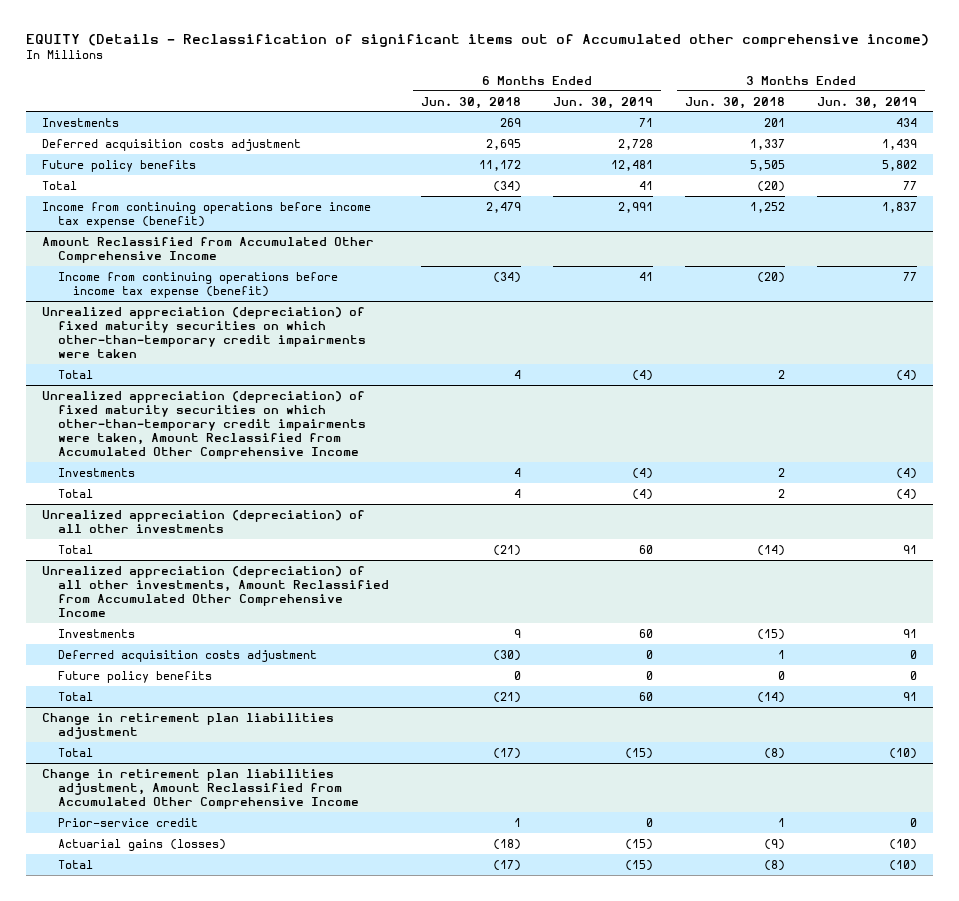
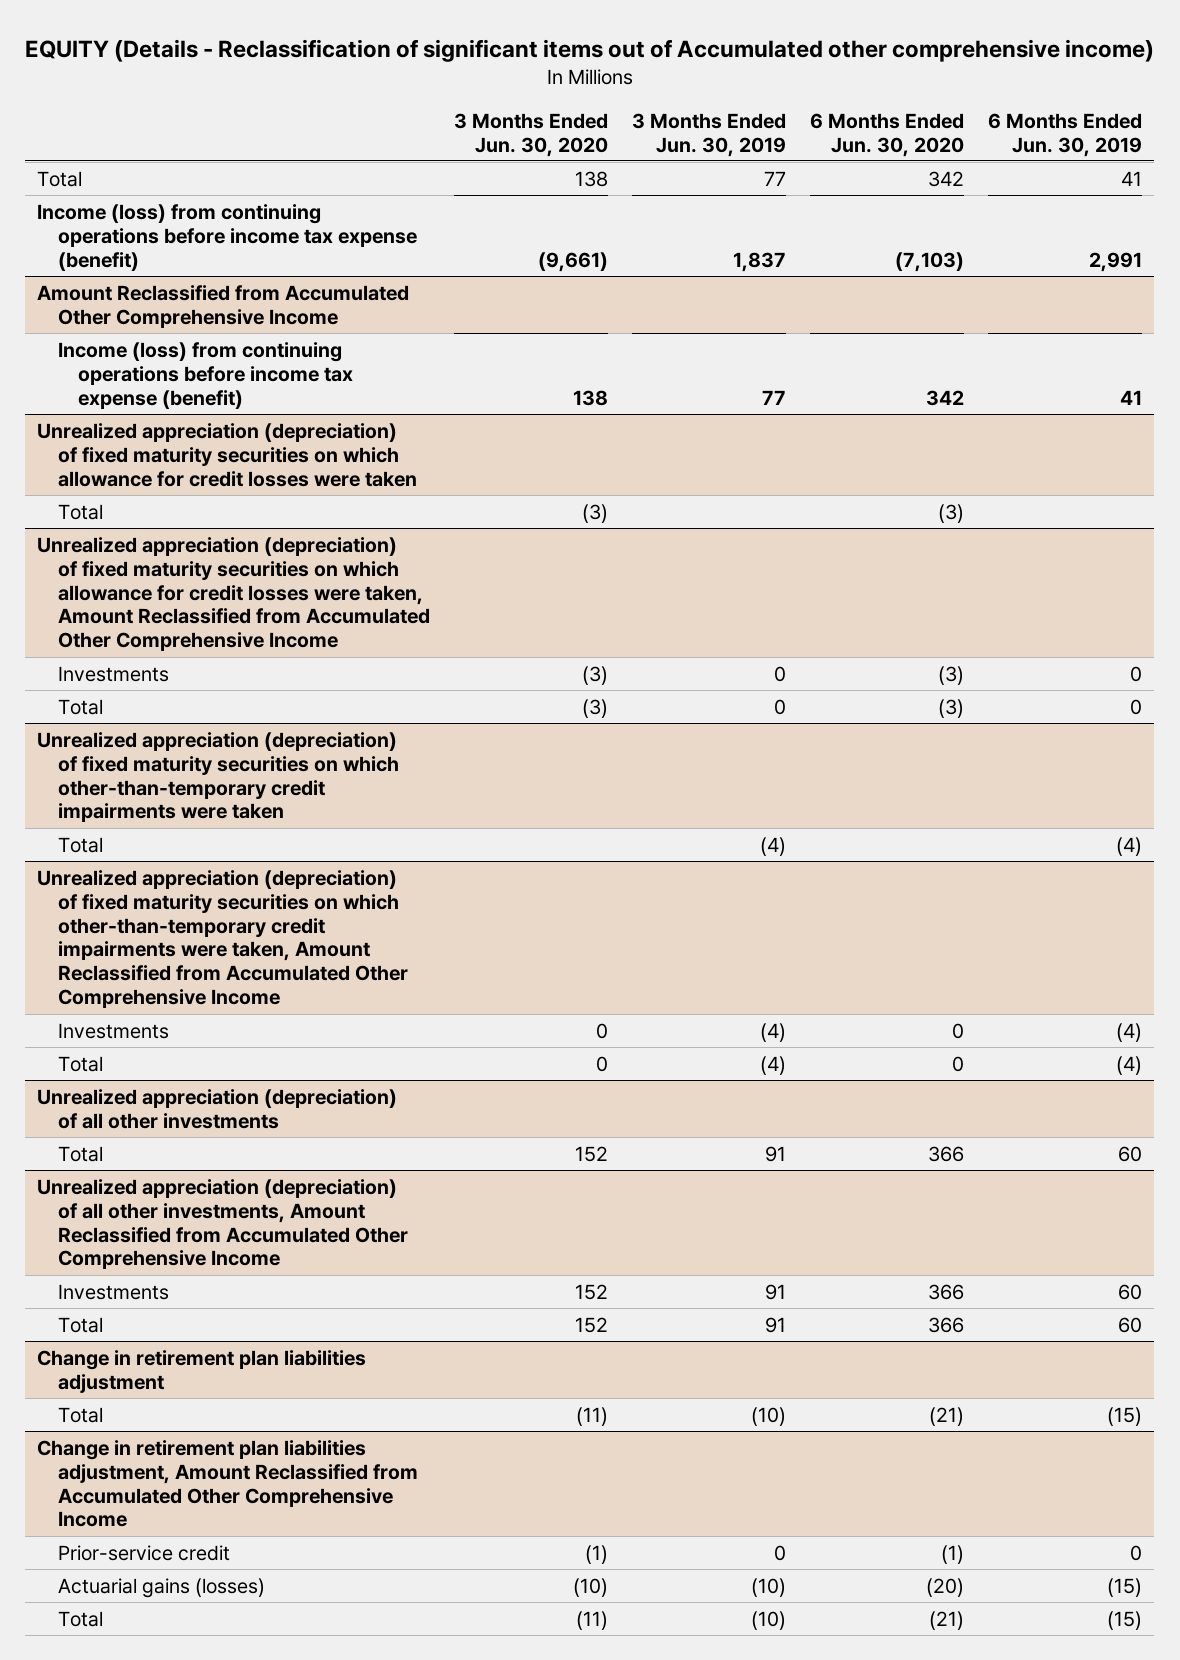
[420,96,521,109] Jun. 30, 2018 -> none
[684,96,785,109] Jun. 30, 2018 -> none
none -> [453,112,608,157] 3 Months Ended Jun. 30, 2020
none -> [810,112,965,157] 6 Months Ended Jun. 30, 2020
[42,117,120,127] Investments -> none
[42,138,302,151] Deferred acquisition costs adjustment -> none
[42,159,197,172] Future policy benefits -> none
[42,201,372,228] Income from continuing operations before income tax expense (benefit) -> [37,203,417,271] Income (loss) from continuing operations before income tax expense (benefit)
[57,271,338,298] Income from continuing operations before income tax expense (benefit) -> [57,341,353,409] Income (loss) from continuing operations before income tax expense (benefit)
none -> [37,422,417,487] Unrealized appreciation (depreciation) of fixed maturity securities on which allowance for credit losses were taken
none -> [57,503,103,520] Total
none -> [37,536,430,652] Unrealized appreciation (depreciation) of fixed maturity securities on which allowance for credit losses were taken, Amount Reclassified from Accumulated Other Comprehensive Income
none -> [57,665,169,682] Investments
none -> [57,698,103,715] Total
[57,649,317,662] Deferred acquisition costs adjustment -> none
[57,670,212,683] Future policy benefits -> none

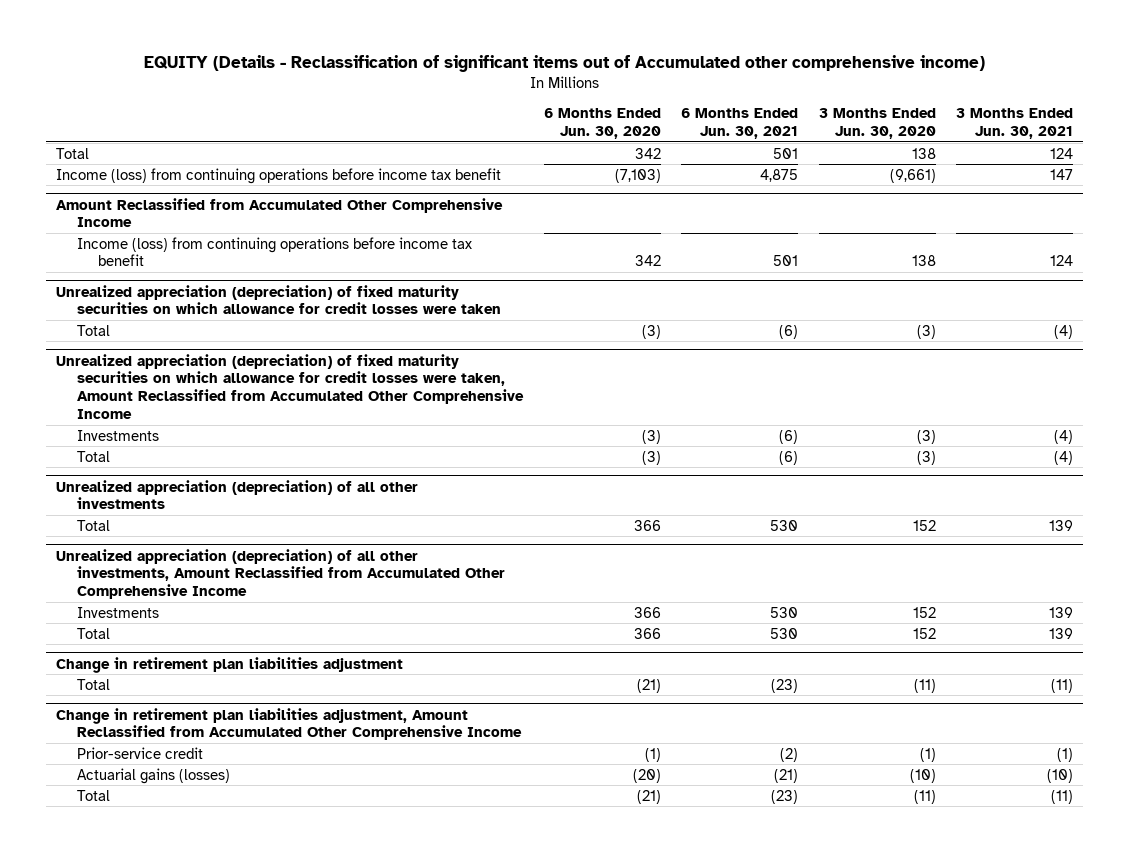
[631,112,786,157] 3 Months Ended Jun. 30, 2019 -> none
[988,112,1143,157] 6 Months Ended Jun. 30, 2019 -> none
none -> [681,108,799,139] 6 Months Ended Jun. 30, 2021
none -> [956,108,1074,139] 3 Months Ended Jun. 30, 2021
[37,203,417,271] Income (loss) from continuing operations before income tax expense (benefit) -> [56,167,502,184] Income (loss) from continuing operations before income tax benefit
[57,341,353,409] Income (loss) from continuing operations before income tax expense (benefit) -> [77,236,473,267] Income (loss) from continuing operations before income tax benefit
[37,731,399,823] Unrealized appreciation (depreciation) of fixed maturity securities on which other-than-temporary credit impairments were taken -> none
[57,836,103,853] Total -> none
[37,869,408,1009] Unrealized appreciation (depreciation) of fixed maturity securities on which other-than-temporary credit impairments were taken, Amount Reclassified from Accumulated Other Comprehensive Income -> none
[57,1022,169,1039] Investments -> none
[57,1055,103,1072] Total -> none

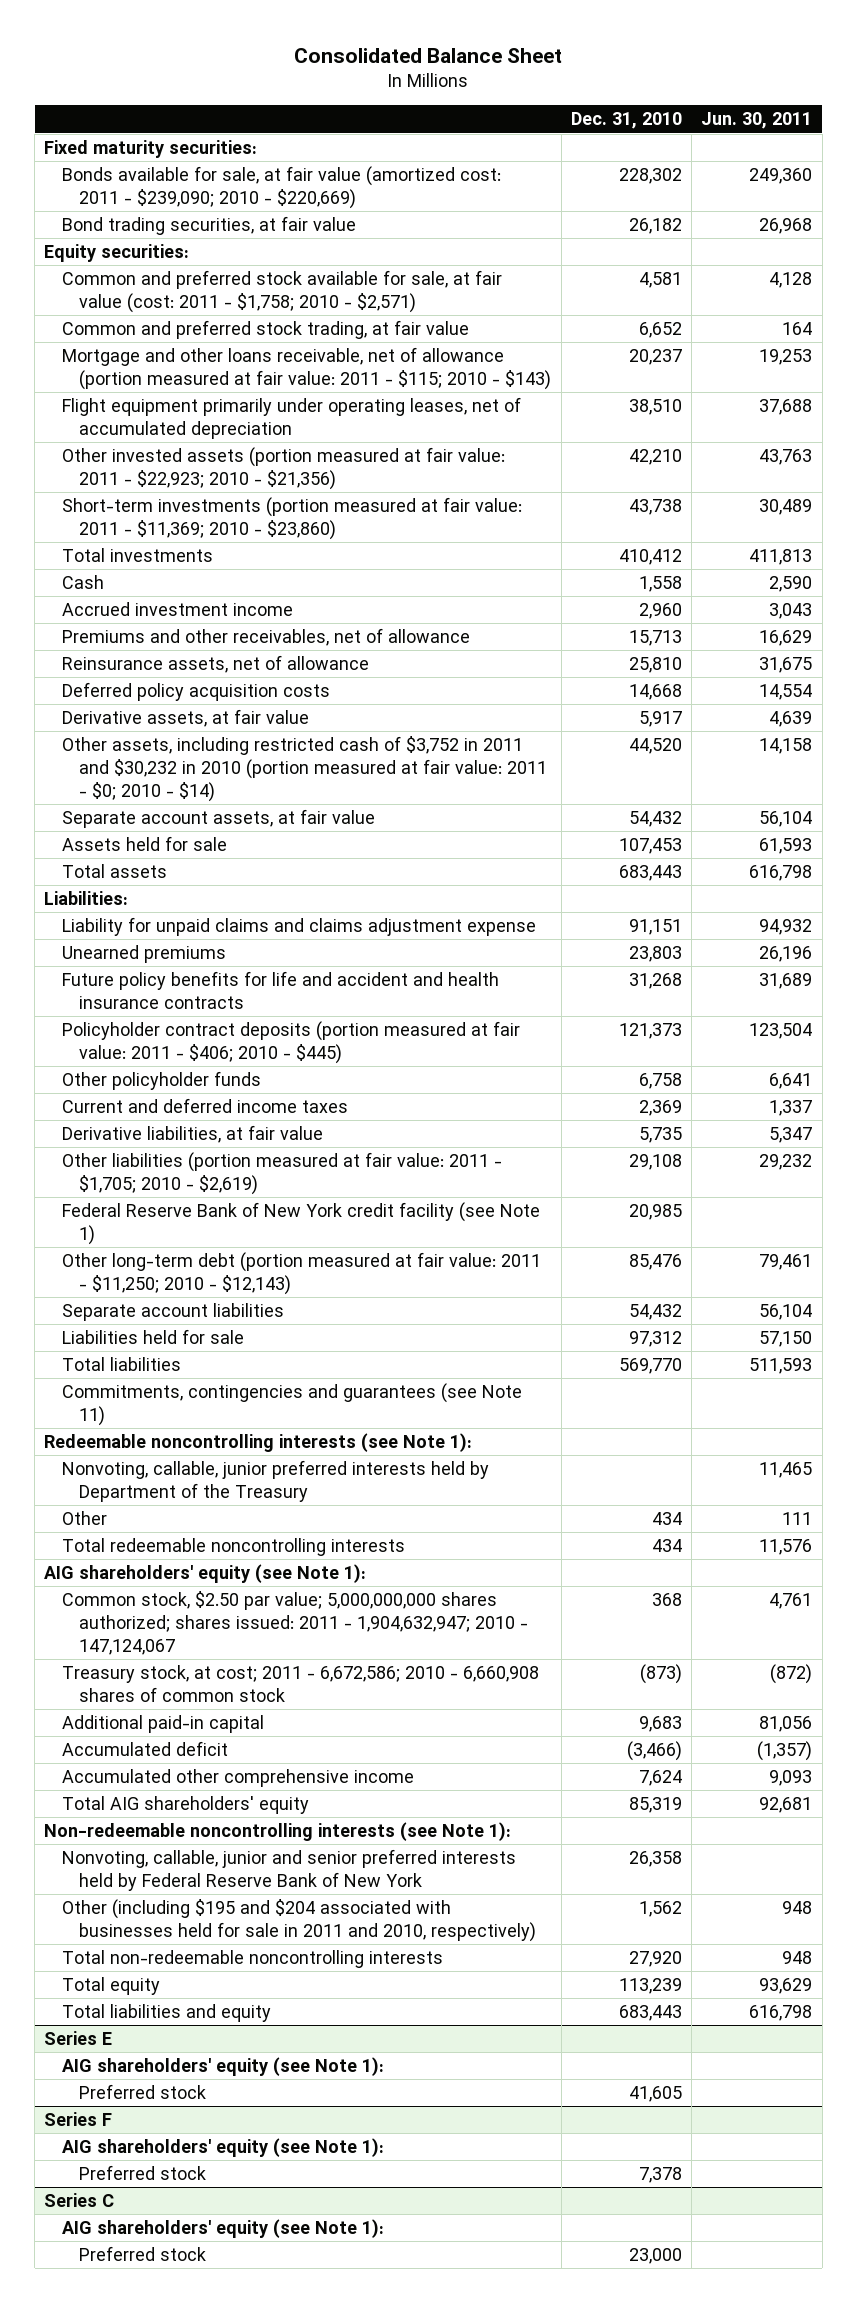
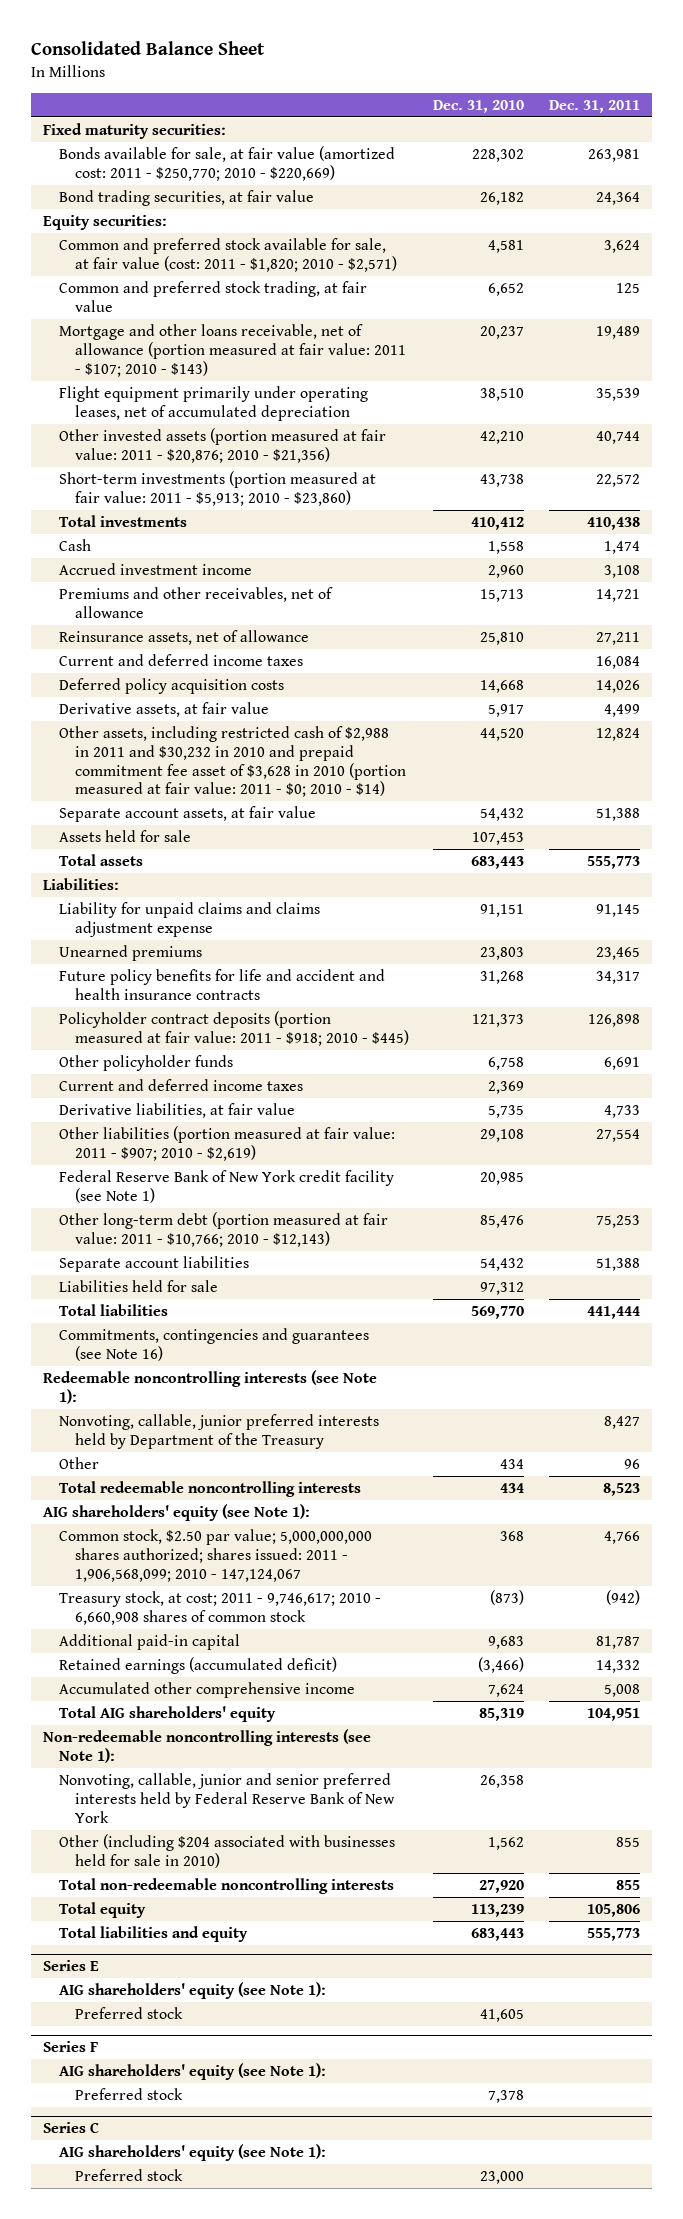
[701,112,813,130] Jun. 30, 2011 -> none
none -> [549,99,641,113] Dec. 31, 2011
[61,166,501,209] Bonds available for sale, at fair value (amortized cost: 2011 - $239,090; 2010 - $220,669) -> [58,145,395,181] Bonds available for sale, at fair value (amortized cost: 2011 - $250,770; 2010 - $220,669)
[61,270,502,313] Common and preferred stock available for sale, at fair value (cost: 2011 - $1,758; 2010 - $2,571) -> [58,237,397,272] Common and preferred stock available for sale, at fair value (cost: 2011 - $1,820; 2010 - $2,571)
[61,347,552,390] Mortgage and other loans receivable, net of allowance (portion measured at fair value: 2011 - $115; 2010 - $143) -> [58,323,406,377] Mortgage and other loans receivable, net of allowance (portion measured at fair value: 2011 - $107; 2010 - $143)
[61,447,505,490] Other invested assets (portion measured at fair value: 2011 - $22,923; 2010 - $21,356) -> [58,427,386,463] Other invested assets (portion measured at fair value: 2011 - $20,876; 2010 - $21,356)
[61,497,522,540] Short-term investments (portion measured at fair value: 2011 - $11,369; 2010 - $23,860) -> [58,470,376,506] Short-term investments (portion measured at fair value: 2011 - $5,913; 2010 - $23,860)
none -> [58,653,303,666] Current and deferred income taxes
[61,736,548,802] Other assets, including restricted cash of $3,752 in 2011 and $30,232 in 2010 (portion measured at fair value: 2011 - $0; 2010 - $14) -> [58,725,406,798] Other assets, including restricted cash of $2,988 in 2011 and $30,232 in 2010 and prepaid commitment fee asset of $3,628 in 2010 (portion measured at fair value: 2011 - $0; 2010 - $14)
[61,1021,520,1064] Policyholder contract deposits (portion measured at fair value: 2011 - $406; 2010 - $445) -> [58,1010,409,1046] Policyholder contract deposits (portion measured at fair value: 2011 - $918; 2010 - $445)
[61,1152,502,1195] Other liabilities (portion measured at fair value: 2011 - $1,705; 2010 - $2,619) -> [58,1125,395,1161] Other liabilities (portion measured at fair value: 2011 - $907; 2010 - $2,619)
[61,1252,541,1295] Other long-term debt (portion measured at fair value: 2011 - $11,250; 2010 - $12,143) -> [58,1211,388,1247] Other long-term debt (portion measured at fair value: 2011 - $10,766; 2010 - $12,143)
[61,1383,522,1426] Commitments, contingencies and guarantees (see Note 11) -> [58,1327,369,1361] Commitments, contingencies and guarantees (see Note 16)
[61,1591,529,1655] Common stock, $2.50 par value; 5,000,000,000 shares authorized; shares issued: 2011 - 1,904,632,947; 2010 - 147,124,067 -> [58,1528,372,1582] Common stock, $2.50 par value; 5,000,000,000 shares authorized; shares issued: 2011 - 1,906,568,099; 2010 - 147,124,067
[61,1665,539,1702] Treasury stock, at cost; 2011 - 6,672,586; 2010 - 6,660,908 shares of common stock -> [58,1590,381,1625] Treasury stock, at cost; 2011 - 9,746,617; 2010 - 6,660,908 shares of common stock
[61,1741,228,1757] Accumulated deficit -> [58,1656,337,1674] Retained earnings (accumulated deficit)
[61,1899,537,1942] Other (including $195 and $204 associated with businesses held for sale in 2011 and 2010, respectively) -> [58,1833,395,1868] Other (including $204 associated with businesses held for sale in 2010)

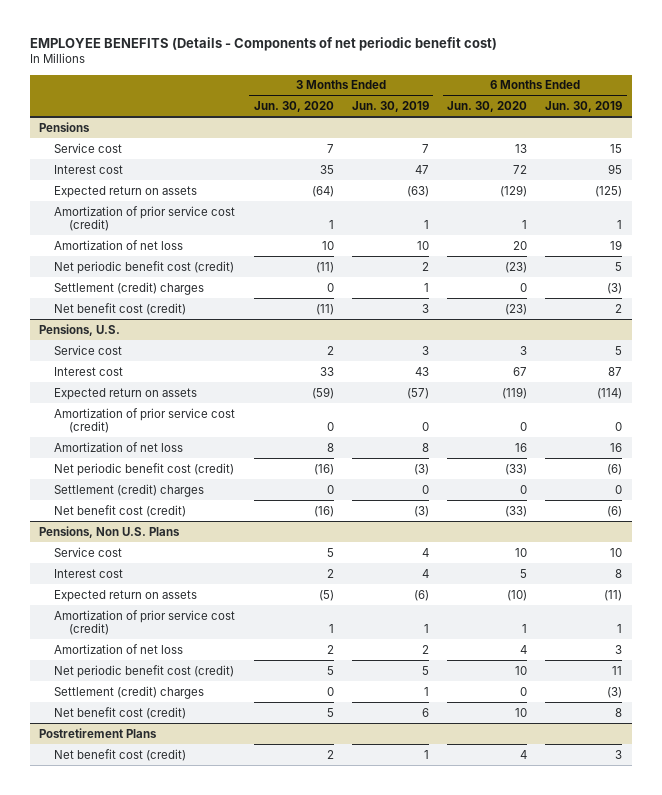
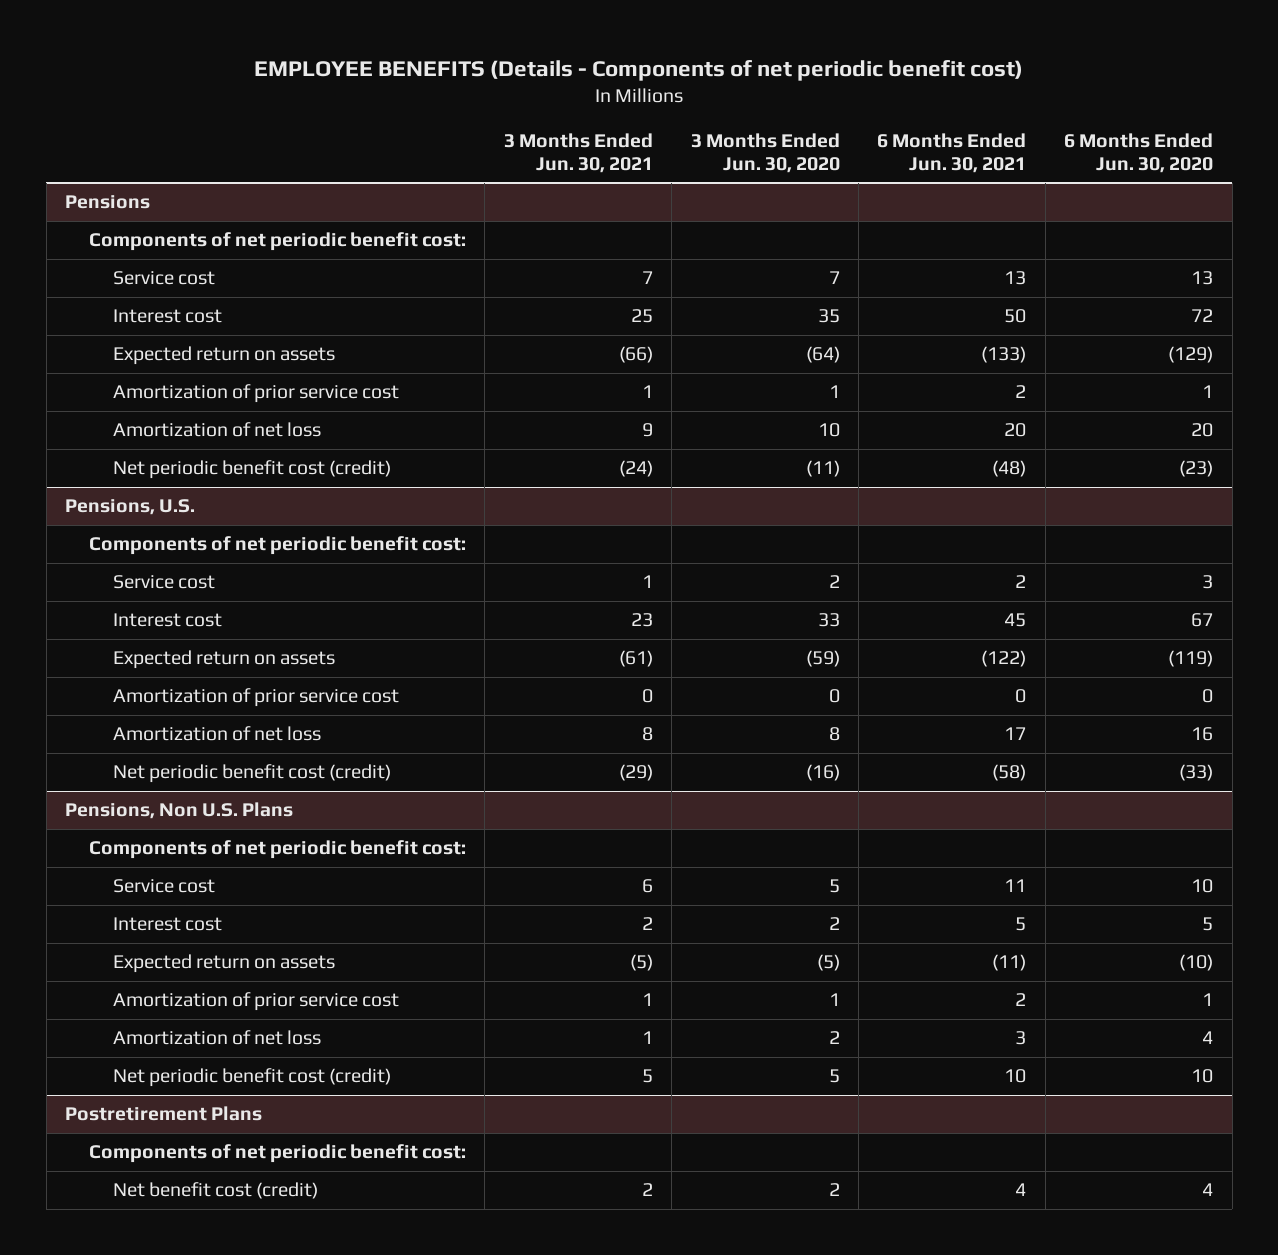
[351,101,429,113] Jun. 30, 2019 -> none
[545,101,623,113] Jun. 30, 2019 -> none
none -> [503,133,653,173] 3 Months Ended Jun. 30, 2021
none -> [877,133,1027,173] 6 Months Ended Jun. 30, 2021
none -> [88,232,466,252] Components of net periodic benefit cost:
[54,205,236,231] Amortization of prior service cost (credit) -> [112,384,399,404] Amortization of prior service cost
[54,281,205,295] Settlement (credit) charges -> none
[54,302,187,315] Net benefit cost (credit) -> none
none -> [88,536,466,556] Components of net periodic benefit cost:
[54,407,236,433] Amortization of prior service cost (credit) -> [112,688,399,708] Amortization of prior service cost
[54,483,205,497] Settlement (credit) charges -> none
[54,504,187,517] Net benefit cost (credit) -> none
none -> [88,840,466,860] Components of net periodic benefit cost:
[54,609,236,635] Amortization of prior service cost (credit) -> [112,992,399,1012] Amortization of prior service cost
[54,685,205,699] Settlement (credit) charges -> none
[54,706,187,719] Net benefit cost (credit) -> none
none -> [88,1144,466,1164] Components of net periodic benefit cost:

